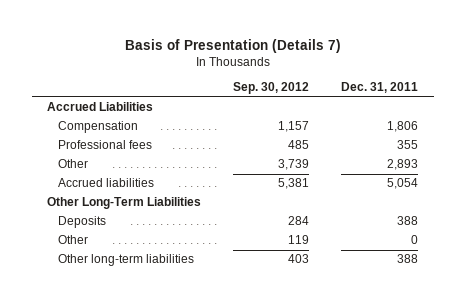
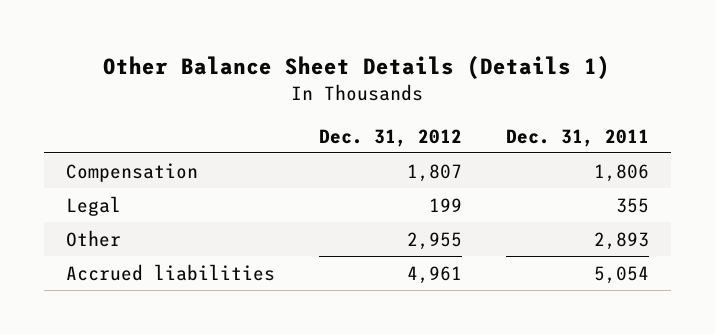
[124,39,341,54] Basis of Presentation (Details 7) -> [103,55,611,79] Other Balance Sheet Details (Details 1)
[233,82,310,95] Sep. 30, 2012 -> none
none -> [318,128,462,147] Dec. 31, 2012
[47,102,154,112] Accrued Liabilities -> none
[57,140,152,150] Professional fees -> [66,195,122,216] Legal
[47,197,202,210] Other Long-Term Liabilities -> none
[57,216,106,229] Deposits -> none
[57,235,88,245] Other -> none
[57,254,194,267] Other long-term liabilities -> none

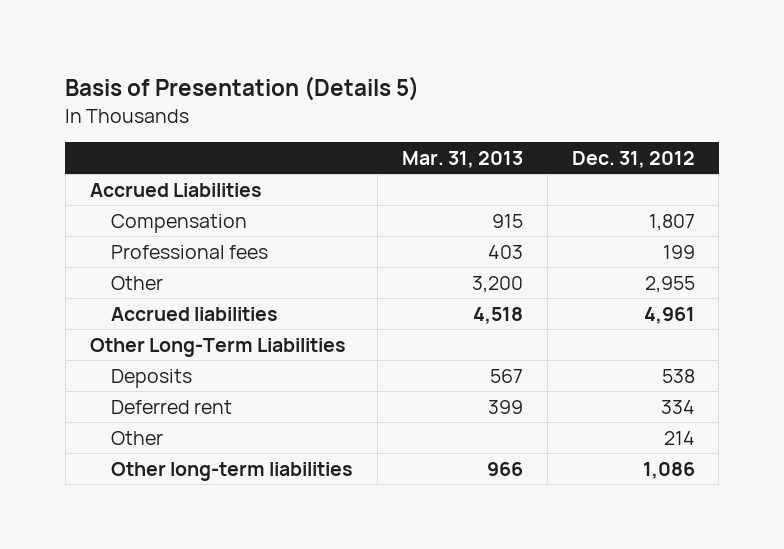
[103,55,611,79] Other Balance Sheet Details (Details 1) -> [65,76,420,102] Basis of Presentation (Details 5)
[505,128,649,147] Dec. 31, 2011 -> none
none -> [401,150,523,168] Mar. 31, 2013
none -> [89,182,262,197] Accrued Liabilities
[66,195,122,216] Legal -> [111,244,269,259] Professional fees
none -> [89,337,346,357] Other Long-Term Liabilities
none -> [111,368,193,388] Deposits
none -> [111,399,233,414] Deferred rent
none -> [111,430,164,445] Other
none -> [111,461,354,481] Other long-term liabilities

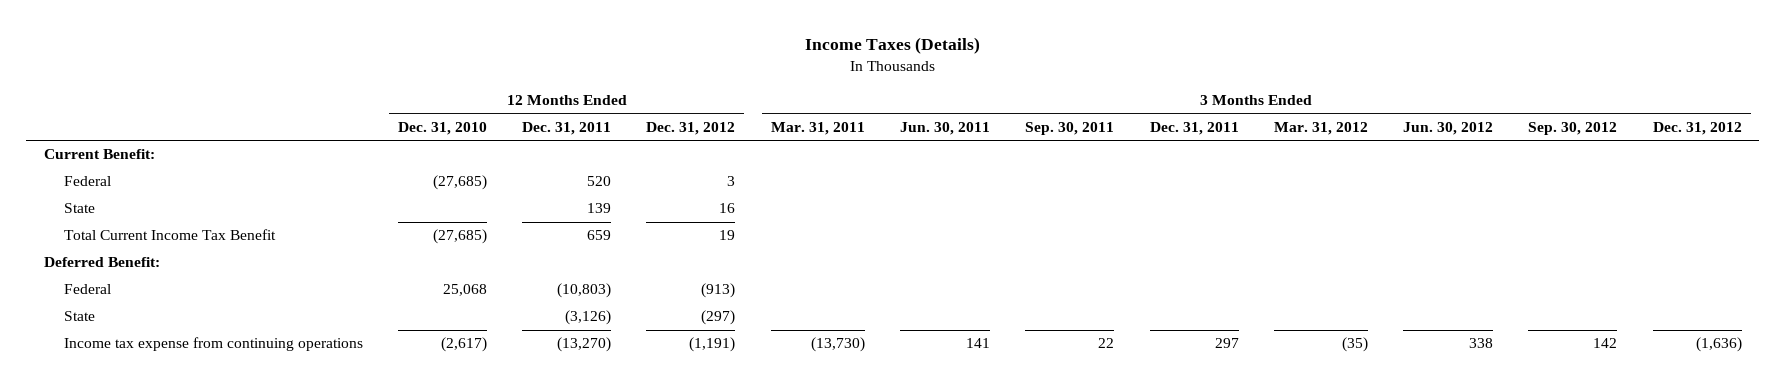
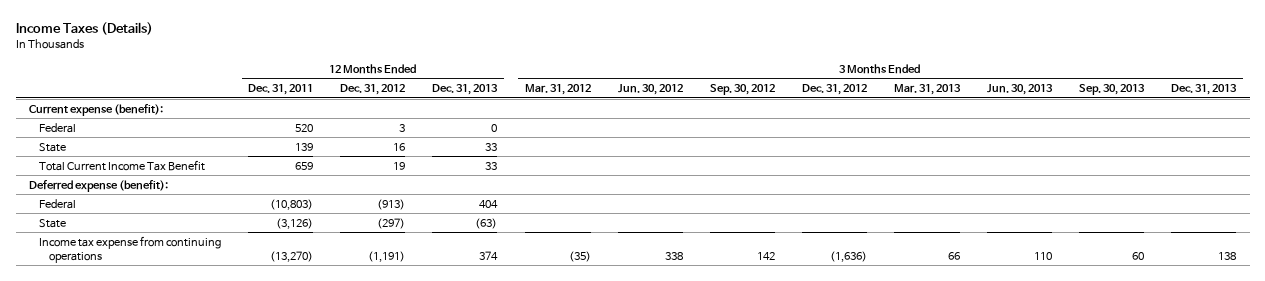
[397,121,487,135] Dec. 31, 2010 -> none
[770,121,865,135] Mar. 31, 2011 -> none
[900,121,991,135] Jun. 30, 2011 -> none
[1025,121,1115,135] Sep. 30, 2011 -> none
[1149,121,1239,135] Dec. 31, 2011 -> none
none -> [432,84,499,96] Dec. 31, 2013
none -> [893,84,961,96] Mar. 31, 2013
none -> [986,84,1053,96] Jun. 30, 2013
none -> [1078,84,1145,96] Sep. 30, 2013
none -> [1171,84,1238,96] Dec. 31, 2013
[43,149,155,160] Current Benefit: -> [29,103,164,116] Current expense (benefit):
[43,257,160,268] Deferred Benefit: -> [29,179,169,192] Deferred expense (benefit):

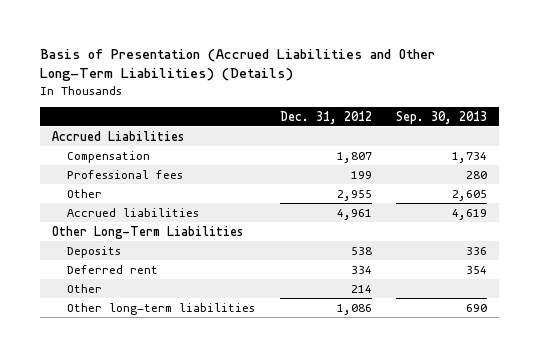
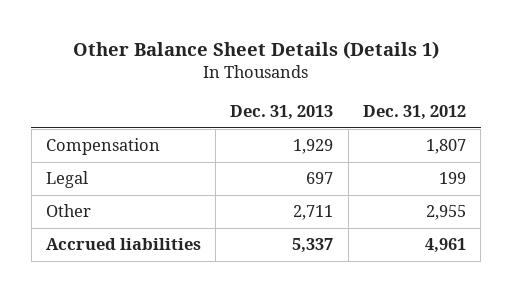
[39,48,435,82] Basis of Presentation (Accrued Liabilities and Other Long-Term Liabilities) (Details) -> [72,41,439,60] Other Balance Sheet Details (Details 1)
[395,110,487,124] Sep. 30, 2013 -> none
none -> [230,105,334,121] Dec. 31, 2013
[51,130,184,141] Accrued Liabilities -> none
[67,169,184,179] Professional fees -> [45,171,88,189] Legal
[51,225,243,239] Other Long-Term Liabilities -> none
[67,245,122,258] Deposits -> none
[67,264,159,274] Deferred rent -> none
[67,283,103,293] Other -> none
[67,302,256,315] Other long-term liabilities -> none

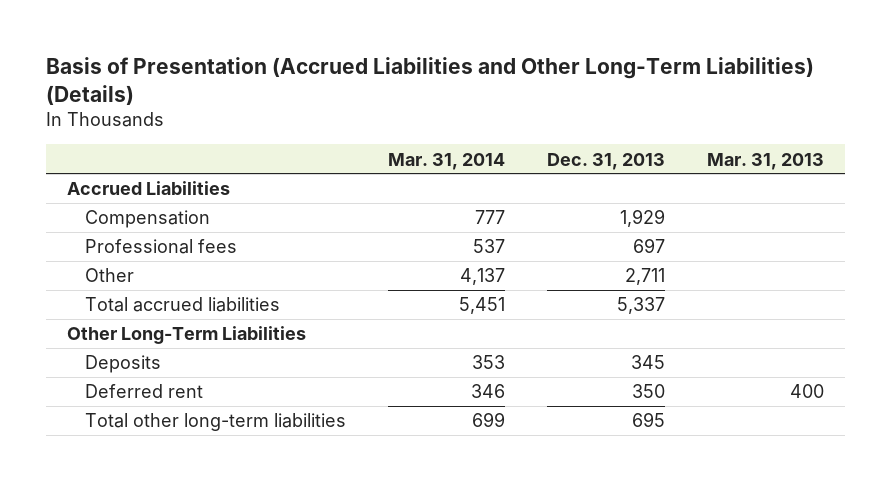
[72,41,439,60] Other Balance Sheet Details (Details 1) -> [45,56,814,105] Basis of Presentation (Accrued Liabilities and Other Long-Term Liabilities) (Details)
[362,105,466,121] Dec. 31, 2012 -> none
none -> [387,152,505,170] Mar. 31, 2014
none -> [706,152,824,170] Mar. 31, 2013
none -> [66,181,230,196] Accrued Liabilities
[45,171,88,189] Legal -> [84,239,237,255] Professional fees
[45,238,201,251] Accrued liabilities -> [84,297,280,313] Total accrued liabilities
none -> [66,326,306,345] Other Long-Term Liabilities
none -> [84,355,161,374] Deposits
none -> [84,384,203,399] Deferred rent
none -> [84,413,346,432] Total other long-term liabilities

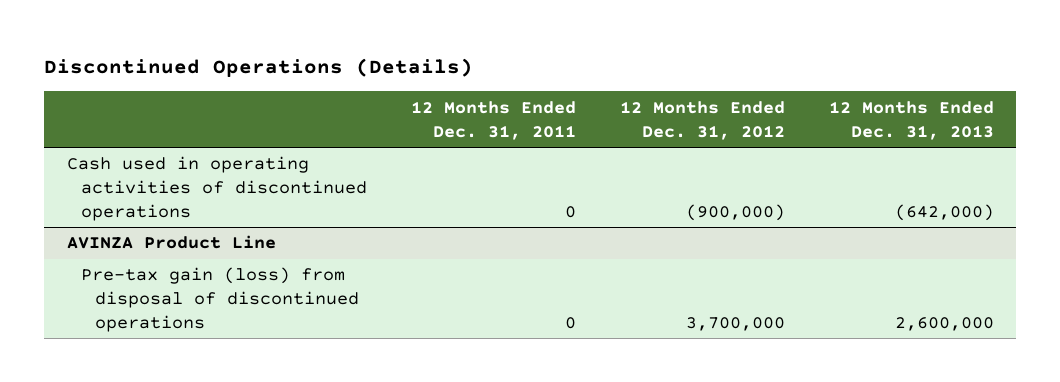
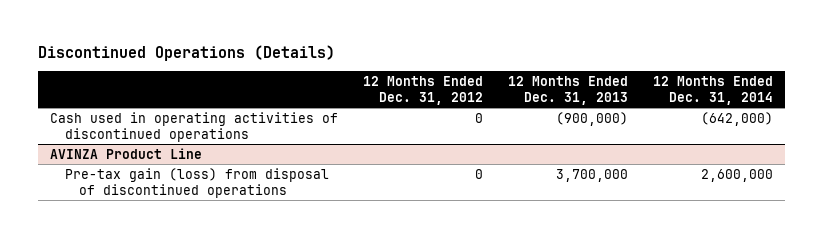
[410,100,576,140] 12 Months Ended Dec. 31, 2011 -> none
none -> [652,75,773,105] 12 Months Ended Dec. 31, 2014
[685,203,785,221] (900,000) -> [475,112,484,123] 0
[894,203,994,221] (642,000) -> [555,111,628,126] (900,000)
[685,316,785,331] 3,700,000 -> [475,168,484,179] 0
[894,316,994,331] 2,600,000 -> [555,168,628,182] 3,700,000

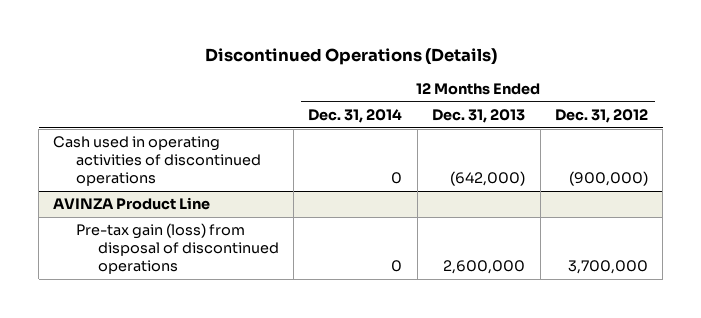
[475,112,484,123] 0 -> [568,170,648,186] (900,000)
[555,111,628,126] (900,000) -> [450,170,526,186] (642,000)
[700,111,773,126] (642,000) -> [391,171,403,184] 0
[475,168,484,179] 0 -> [567,259,648,274] 3,700,000
[555,168,628,182] 3,700,000 -> [443,259,526,274] 2,600,000
[700,168,773,182] 2,600,000 -> [391,259,403,272] 0

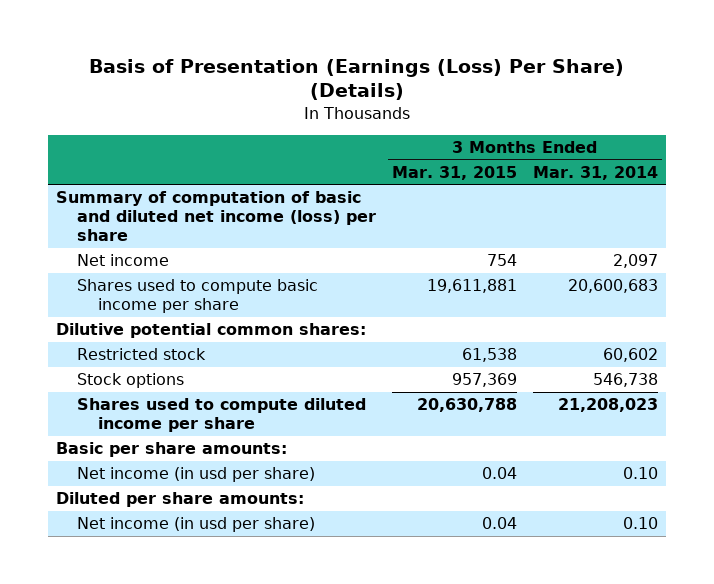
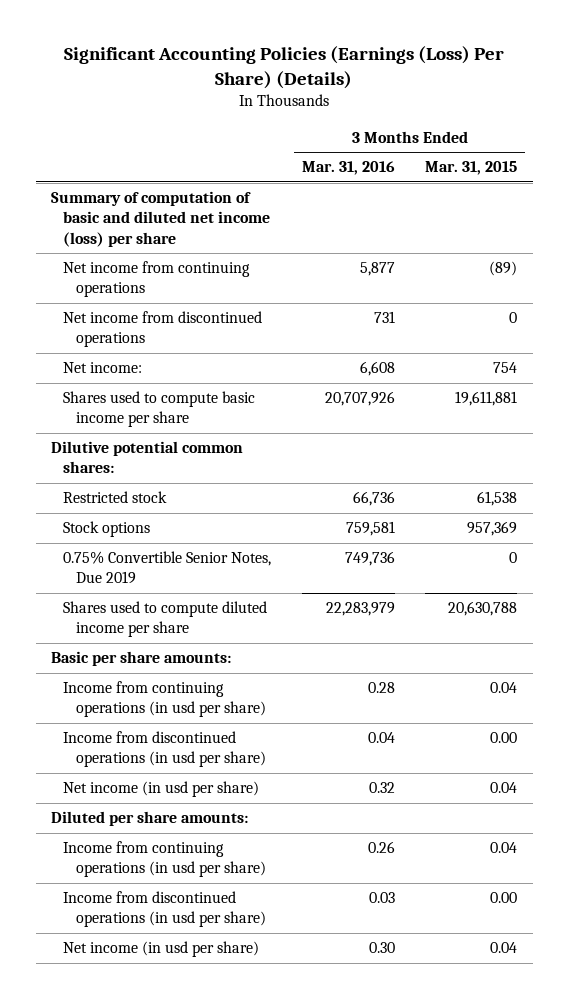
[88,58,624,101] Basis of Presentation (Earnings (Loss) Per Share) (Details) -> [64,46,505,89] Significant Accounting Policies (Earnings (Loss) Per Share) (Details)
[532,165,658,180] Mar. 31, 2014 -> none
none -> [301,161,395,176] Mar. 31, 2016
none -> [63,261,251,298] Net income from continuing operations
none -> [63,311,263,348] Net income from discontinued operations
[77,254,170,267] Net income -> [63,362,143,374] Net income:
none -> [63,551,272,585] 0.75% Convertible Senior Notes, Due 2019
none -> [63,681,267,718] Income from continuing operations (in usd per share)
none -> [63,731,267,768] Income from discontinued operations (in usd per share)
none -> [63,841,267,878] Income from continuing operations (in usd per share)
none -> [63,891,267,928] Income from discontinued operations (in usd per share)

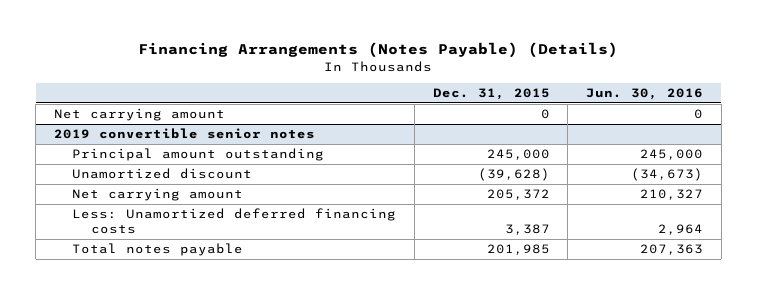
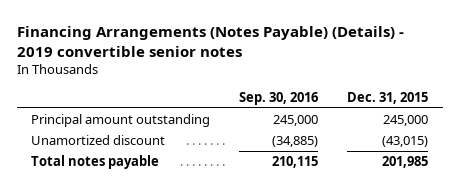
[138,42,619,59] Financing Arrangements (Notes Payable) (Details) -> [16,25,404,57] Financing Arrangements (Notes Payable) (Details) - 2019 convertible senior notes
[585,88,703,101] Jun. 30, 2016 -> none
none -> [239,92,319,106] Sep. 30, 2016
[53,108,225,122] Net carrying amount -> none
[53,128,315,140] 2019 convertible senior notes -> none
[72,188,244,202] Net carrying amount -> none
[72,208,397,235] Less: Unamortized deferred financing costs -> none
[477,168,550,182] (39,628) -> [382,135,429,147] (43,015)

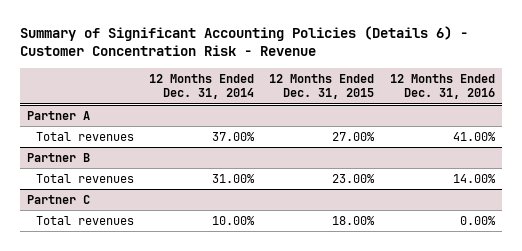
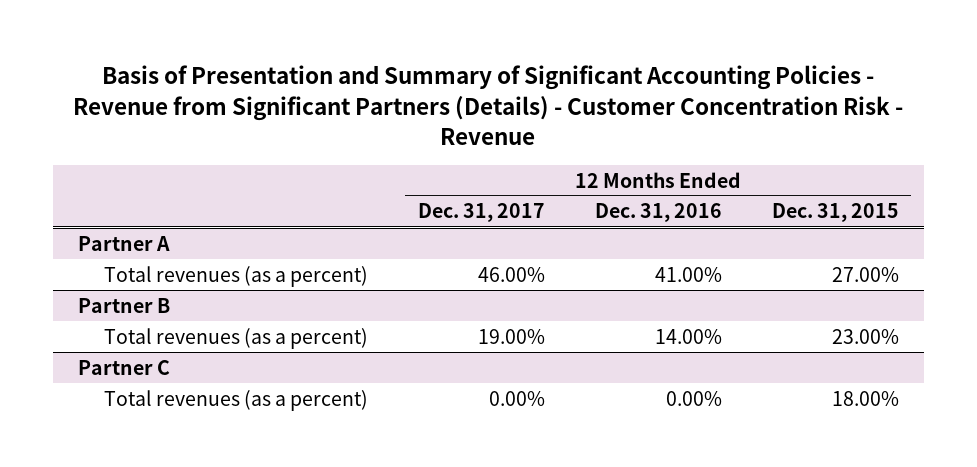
[19,26,468,57] Summary of Significant Accounting Policies (Details 6) - Customer Concentration Risk - Revenue -> [73,64,904,146] Basis of Presentation and Summary of Significant Accounting Policies - Revenue from Significant Partners (Details) - Customer Concentration Risk - Revenue
[149,73,255,100] 12 Months Ended Dec. 31, 2014 -> none
none -> [417,203,545,223] Dec. 31, 2017
[35,131,134,141] Total revenues -> [103,265,368,287] Total revenues (as a percent)
[35,173,134,183] Total revenues -> [103,327,368,349] Total revenues (as a percent)
[35,215,134,225] Total revenues -> [103,389,368,411] Total revenues (as a percent)

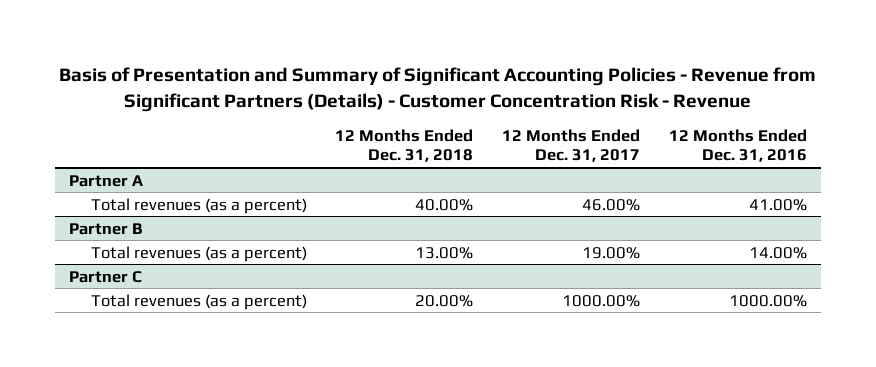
[771,203,899,223] Dec. 31, 2015 -> none
none -> [335,128,474,163] 12 Months Ended Dec. 31, 2018
[488,390,545,406] 0.00% -> [562,294,641,307] 1000.00%
[665,390,722,406] 0.00% -> [728,294,807,307] 1000.00%

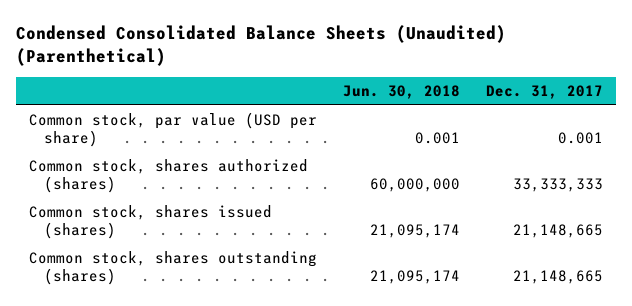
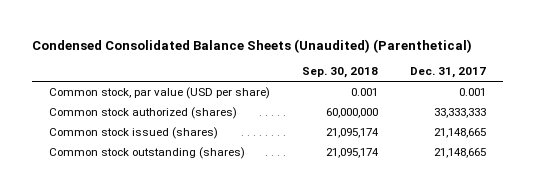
[343,85,461,100] Jun. 30, 2018 -> none
none -> [301,67,378,79] Sep. 30, 2018
[29,159,309,193] Common stock, shares authorized (shares) -> [48,107,237,120] Common stock authorized (shares)
[29,205,273,239] Common stock, shares issued (shares) -> [48,127,218,140] Common stock issued (shares)
[29,251,318,285] Common stock, shares outstanding (shares) -> [48,147,245,160] Common stock outstanding (shares)

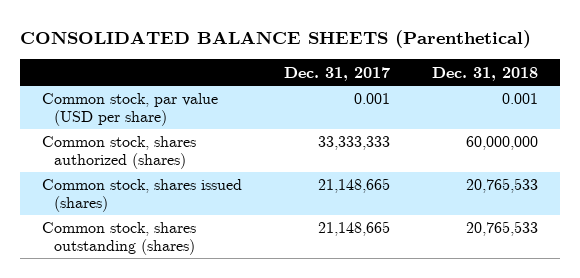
[32,38,473,53] Condensed Consolidated Balance Sheets (Unaudited) (Parenthetical) -> [20,30,532,49] CONSOLIDATED BALANCE SHEETS (Parenthetical)
[301,67,378,79] Sep. 30, 2018 -> none
none -> [432,66,539,81] Dec. 31, 2018
[48,107,237,120] Common stock authorized (shares) -> [41,136,196,169] Common stock, shares authorized (shares)
[48,127,218,140] Common stock issued (shares) -> [41,179,242,212] Common stock, shares issued (shares)
[48,147,245,160] Common stock outstanding (shares) -> [41,222,196,255] Common stock, shares outstanding (shares)

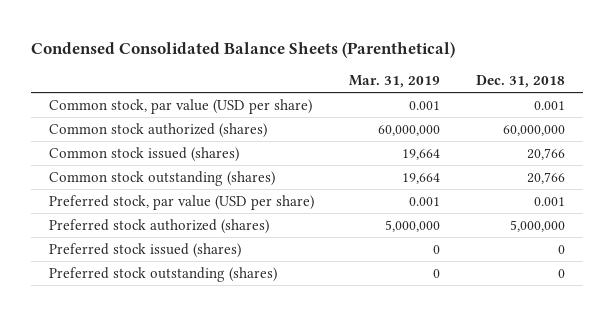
[20,30,532,49] CONSOLIDATED BALANCE SHEETS (Parenthetical) -> [30,41,455,58] Condensed Consolidated Balance Sheets (Parenthetical)
[283,66,390,81] Dec. 31, 2017 -> none
none -> [349,75,441,89] Mar. 31, 2019
[41,136,196,169] Common stock, shares authorized (shares) -> [48,122,267,138] Common stock authorized (shares)
[41,179,242,212] Common stock, shares issued (shares) -> [48,146,239,162] Common stock issued (shares)
[466,178,539,194] 20,765,533 -> [526,147,565,160] 20,766
[41,222,196,255] Common stock, shares outstanding (shares) -> [48,170,275,186] Common stock outstanding (shares)
[466,221,539,237] 20,765,533 -> [526,171,565,184] 20,766
none -> [48,194,314,210] Preferred stock, par value (USD per share)
none -> [48,218,269,234] Preferred stock authorized (shares)
none -> [48,242,241,258] Preferred stock issued (shares)
none -> [48,266,277,282] Preferred stock outstanding (shares)

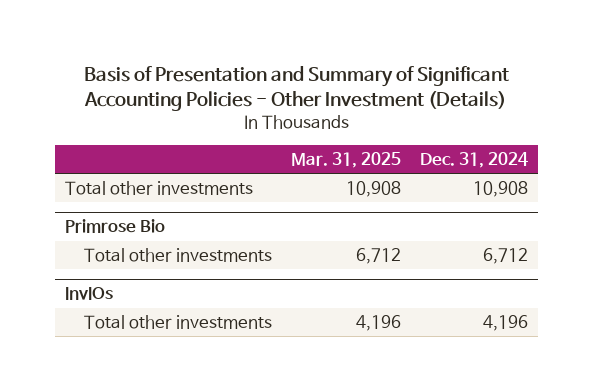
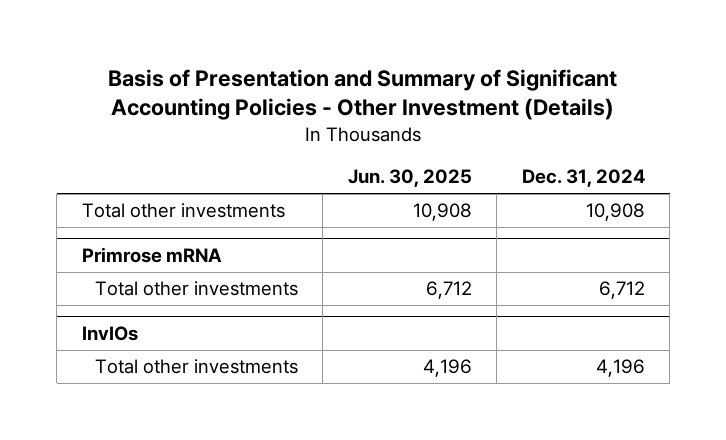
[290,151,401,168] Mar. 31, 2025 -> none
none -> [347,169,472,188] Jun. 30, 2025
[64,219,165,234] Primrose Bio -> [81,247,222,264] Primrose mRNA

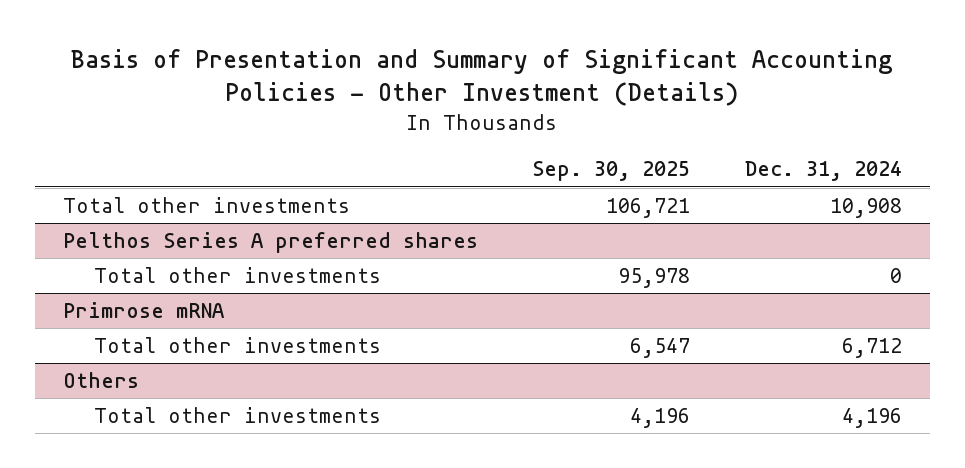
[347,169,472,188] Jun. 30, 2025 -> none
none -> [532,161,691,182] Sep. 30, 2025
none -> [62,232,478,254] Pelthos Series A preferred shares
none -> [93,267,381,284] Total other investments
[81,326,138,342] InvIOs -> [62,372,139,389] Others

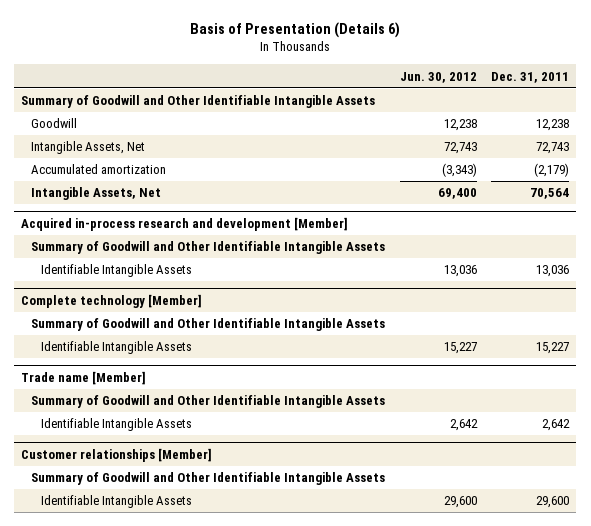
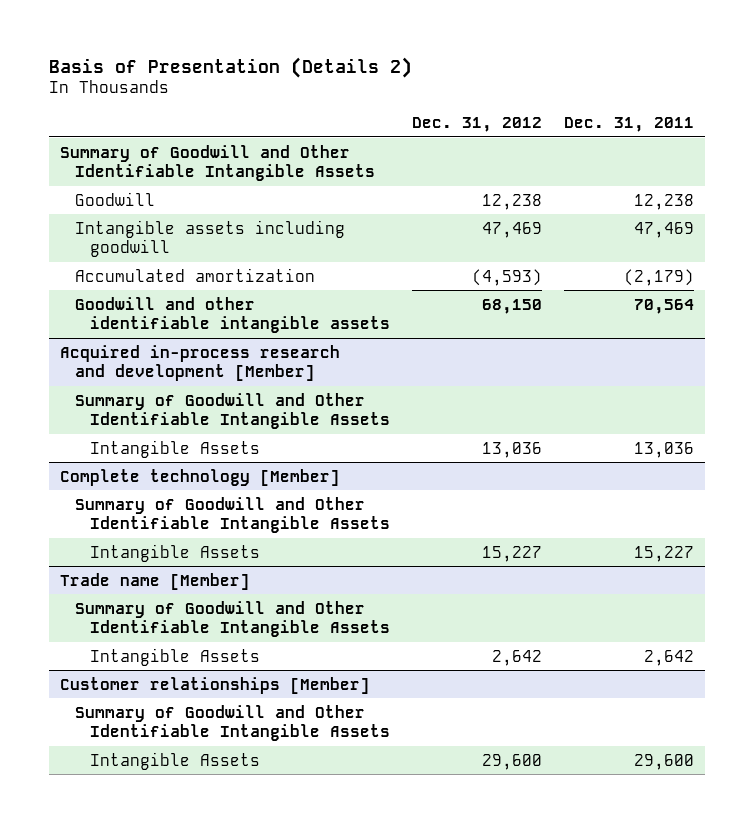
[190,22,401,39] Basis of Presentation (Details 6) -> [48,56,412,78] Basis of Presentation (Details 2)
[399,71,477,83] Jun. 30, 2012 -> none
none -> [411,117,542,133] Dec. 31, 2012
[31,141,146,155] Intangible Assets, Net -> [74,219,345,258] Intangible assets including goodwill
[536,142,570,155] 72,743 -> [633,221,694,238] 47,469
[31,187,162,201] Intangible Assets, Net -> [74,296,390,334] Goodwill and other identifiable intangible assets
[40,264,192,278] Identifiable Intangible Assets -> [89,439,260,458] Intangible Assets
[40,341,192,355] Identifiable Intangible Assets -> [89,543,260,562] Intangible Assets
[40,418,192,432] Identifiable Intangible Assets -> [89,647,260,666] Intangible Assets
[40,495,192,509] Identifiable Intangible Assets -> [89,751,260,770] Intangible Assets

